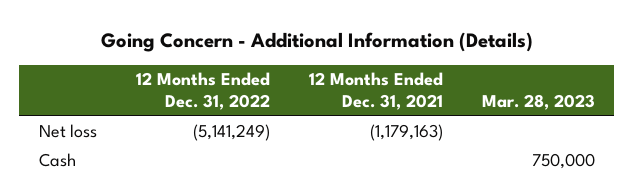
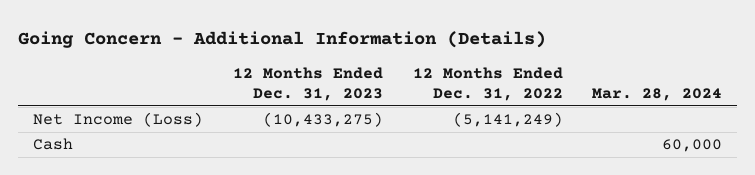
[308,71,443,111] 12 Months Ended Dec. 31, 2021 -> none
[481,94,595,111] Mar. 28, 2023 -> none
none -> [232,66,383,102] 12 Months Ended Dec. 31, 2023
none -> [592,88,723,102] Mar. 28, 2024
[38,124,97,139] Net loss -> [33,112,204,128] Net Income (Loss)

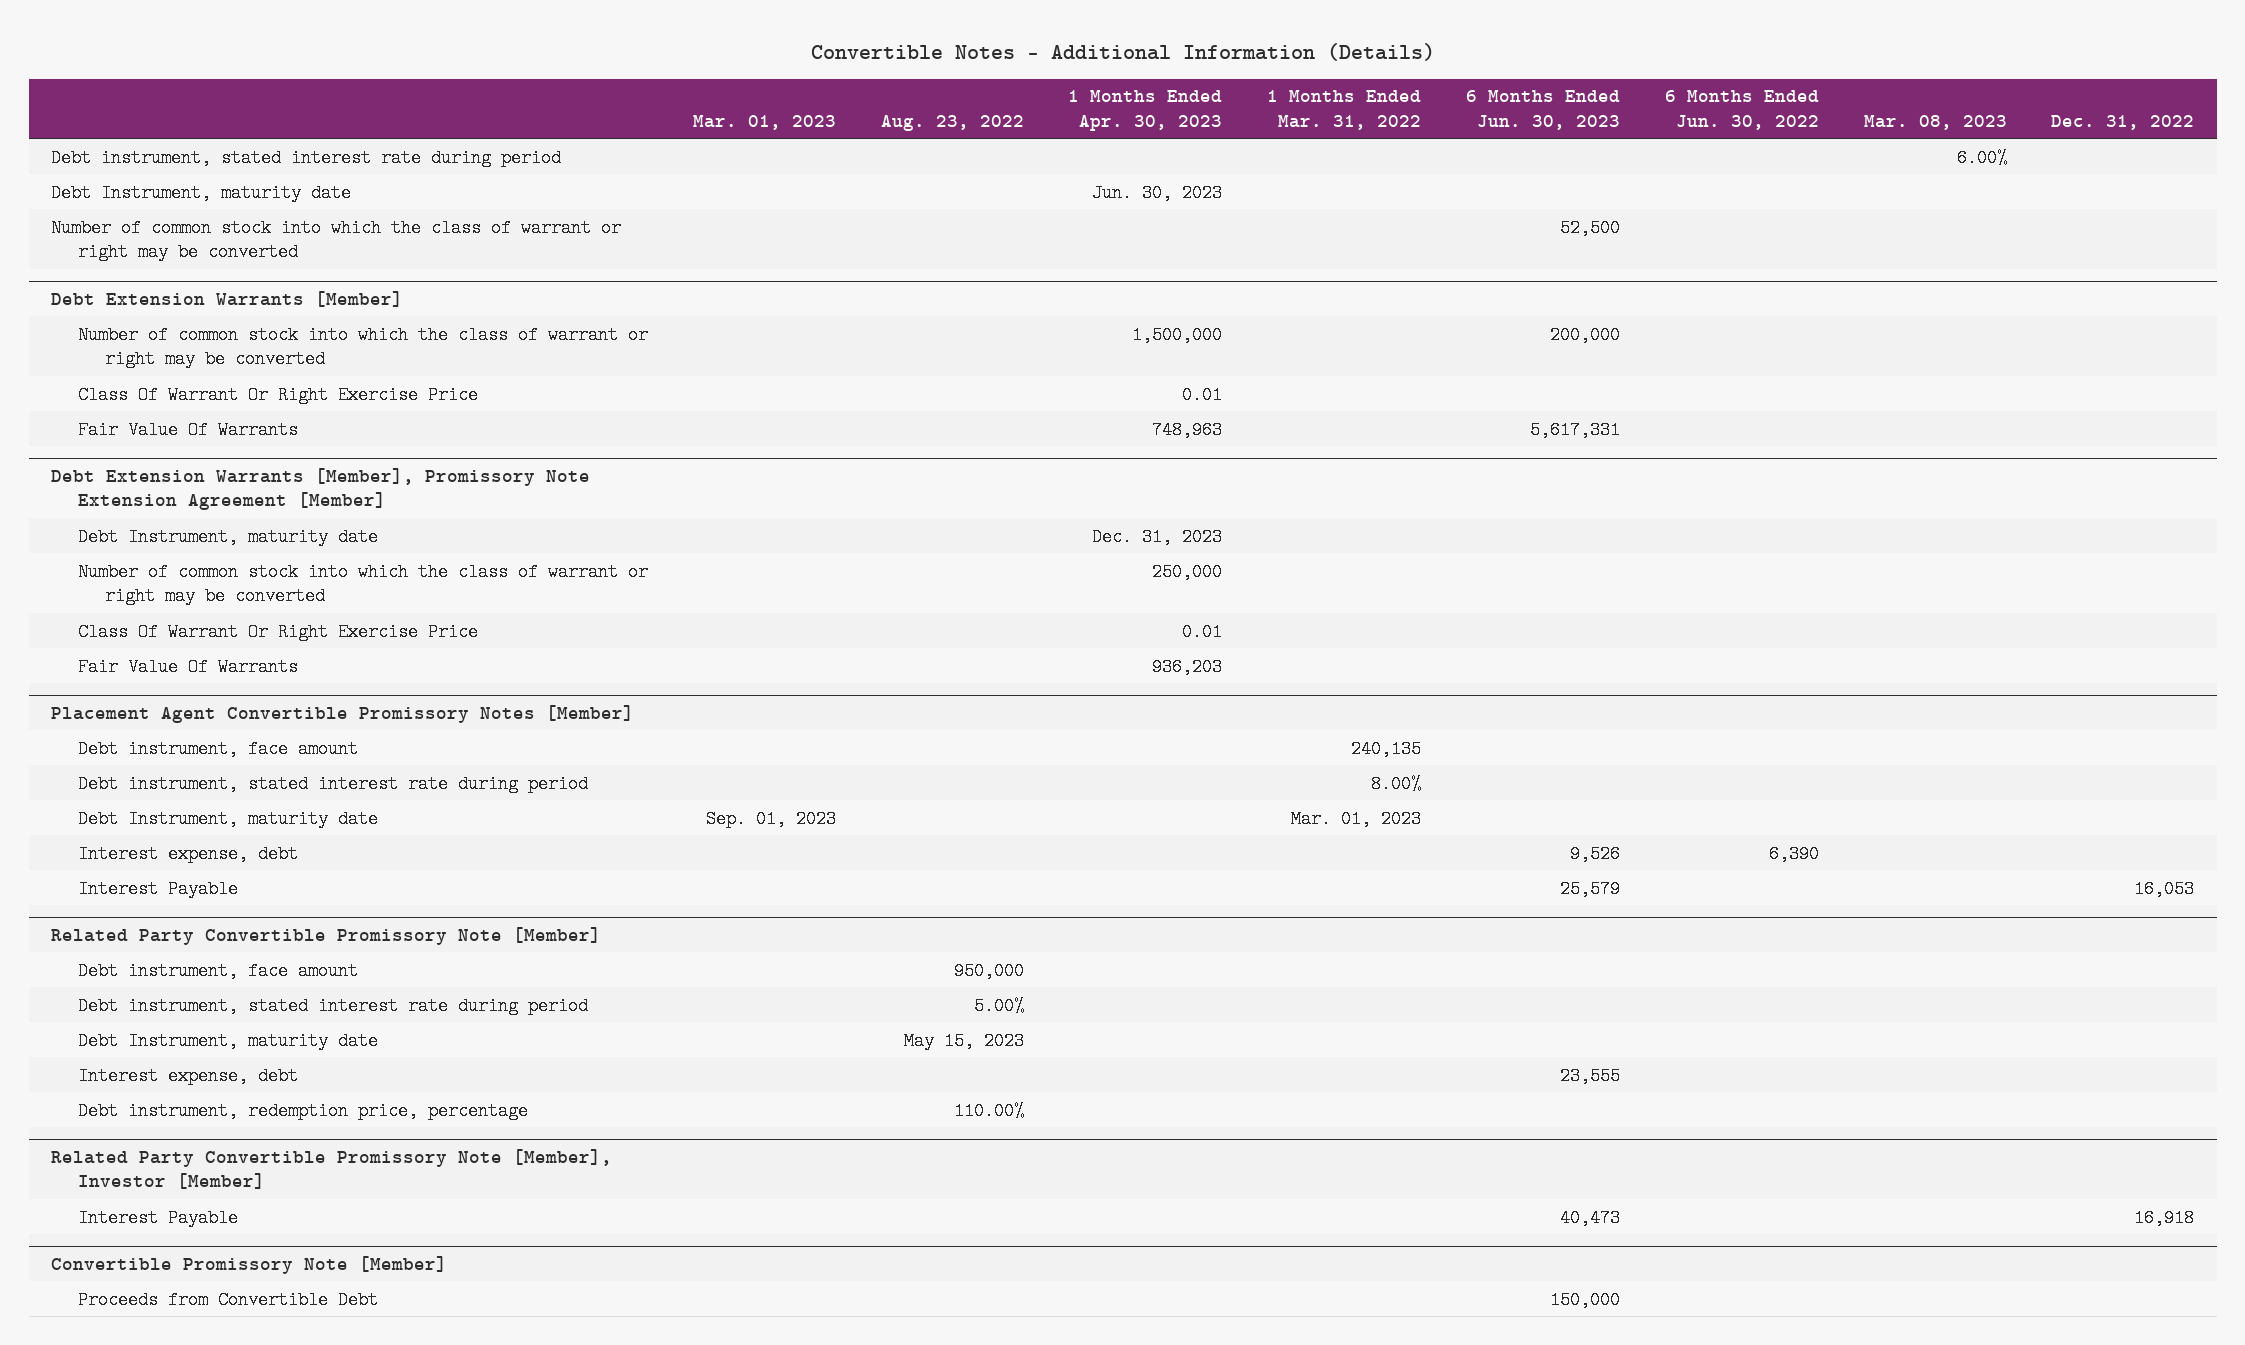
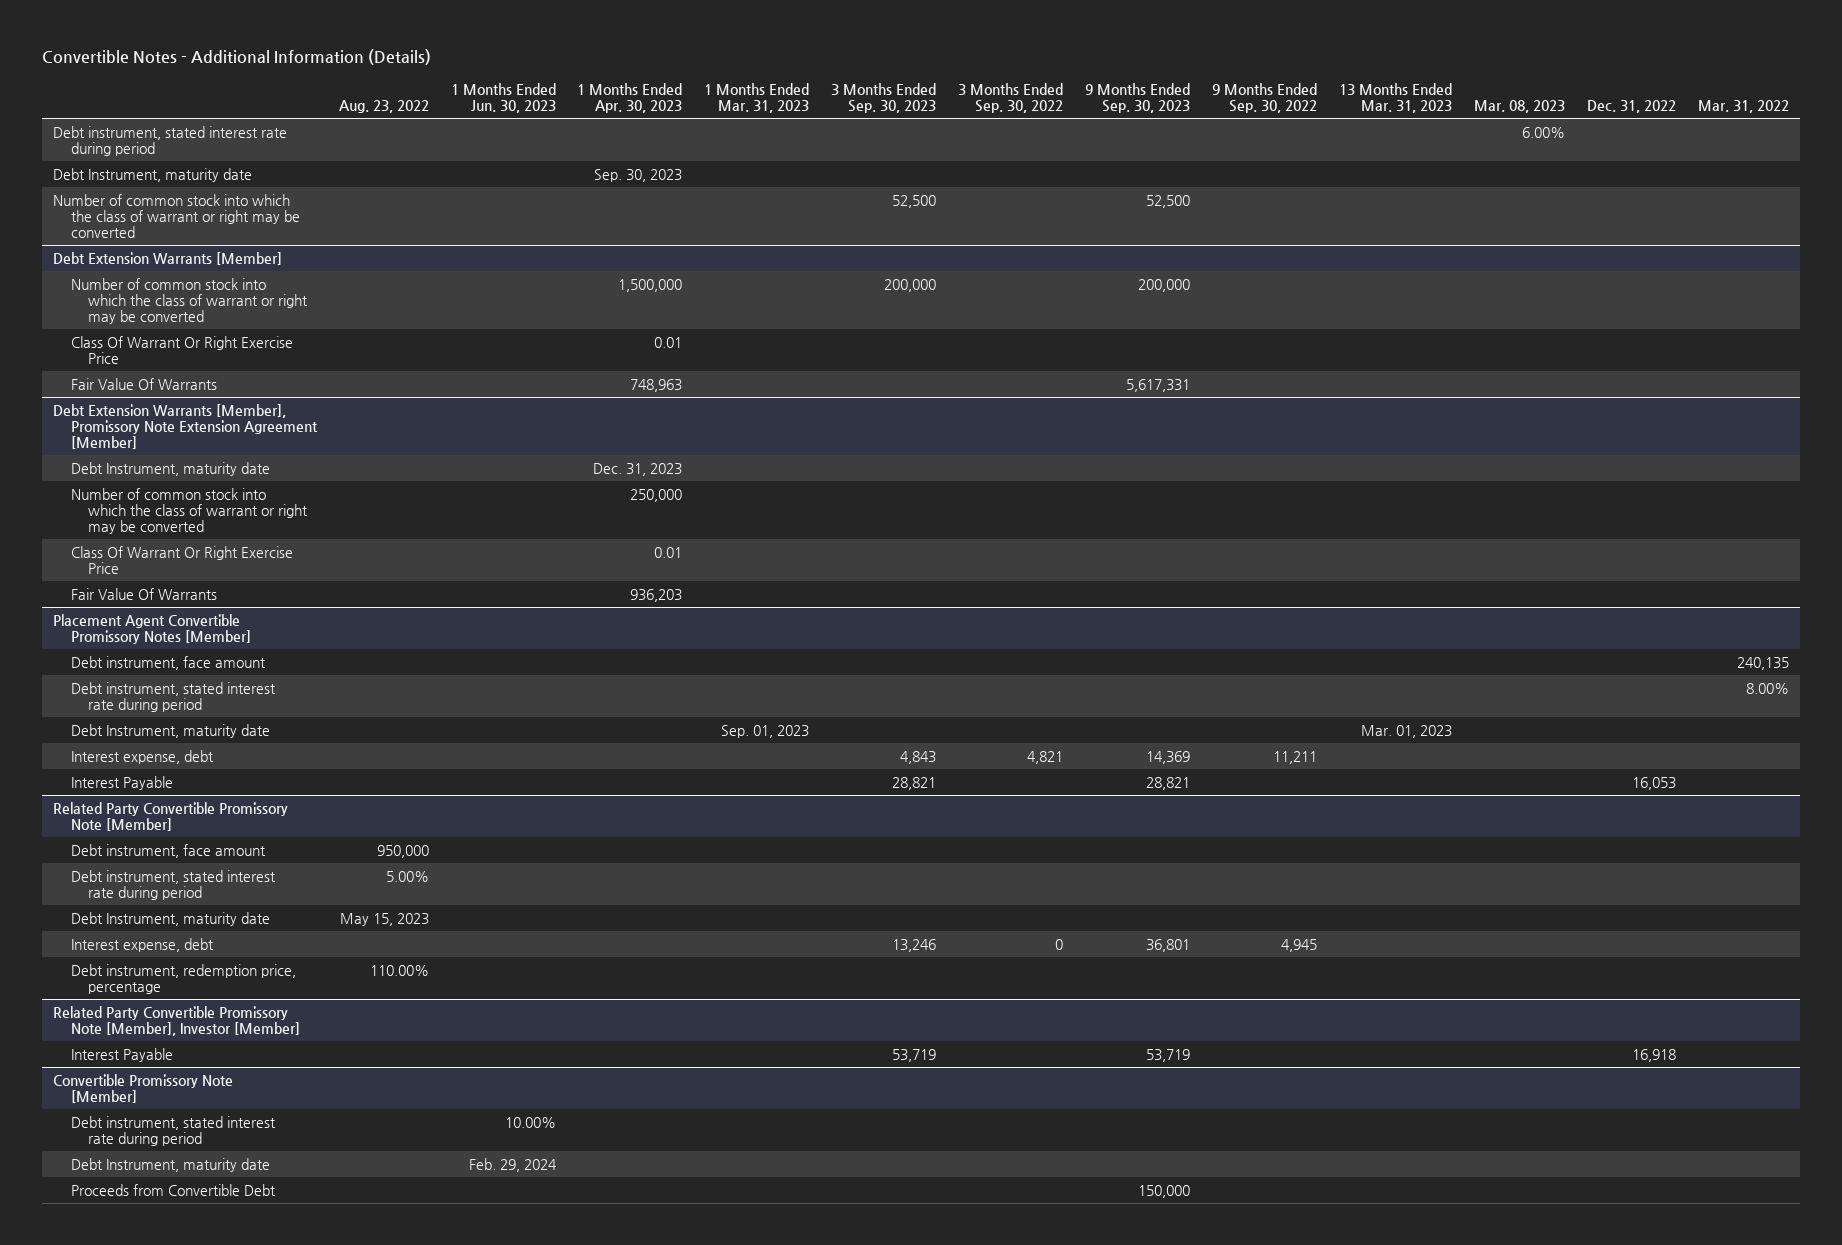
[692,114,836,130] Mar. 01, 2023 -> none
[1267,90,1422,130] 1 Months Ended Mar. 31, 2022 -> none
[1466,90,1621,130] 6 Months Ended Jun. 30, 2023 -> none
[1664,90,1819,130] 6 Months Ended Jun. 30, 2022 -> none
none -> [450,82,556,113] 1 Months Ended Jun. 30, 2023
none -> [704,82,810,113] 1 Months Ended Mar. 31, 2023
none -> [831,82,937,113] 3 Months Ended Sep. 30, 2023
none -> [958,82,1064,113] 3 Months Ended Sep. 30, 2022
none -> [1085,82,1191,113] 9 Months Ended Sep. 30, 2023
none -> [1212,82,1318,113] 9 Months Ended Sep. 30, 2022
none -> [1339,82,1453,113] 13 Months Ended Mar. 31, 2023
none -> [1698,99,1790,113] Mar. 31, 2022
[1092,183,1223,202] Jun. 30, 2023 -> [594,168,683,182] Sep. 30, 2023
none -> [70,1115,276,1146] Debt instrument, stated interest rate during period
none -> [70,1157,270,1172] Debt Instrument, maturity date

